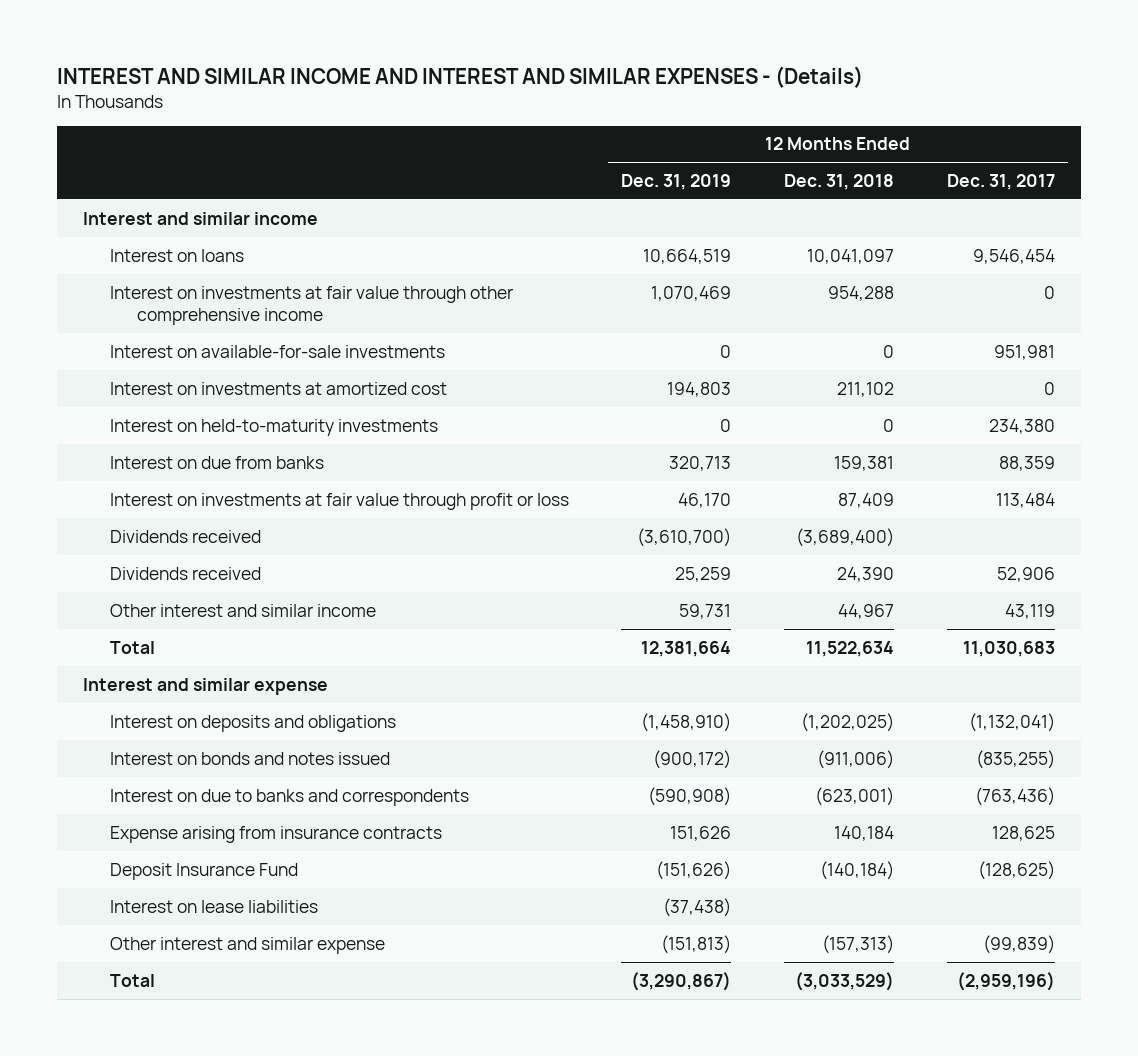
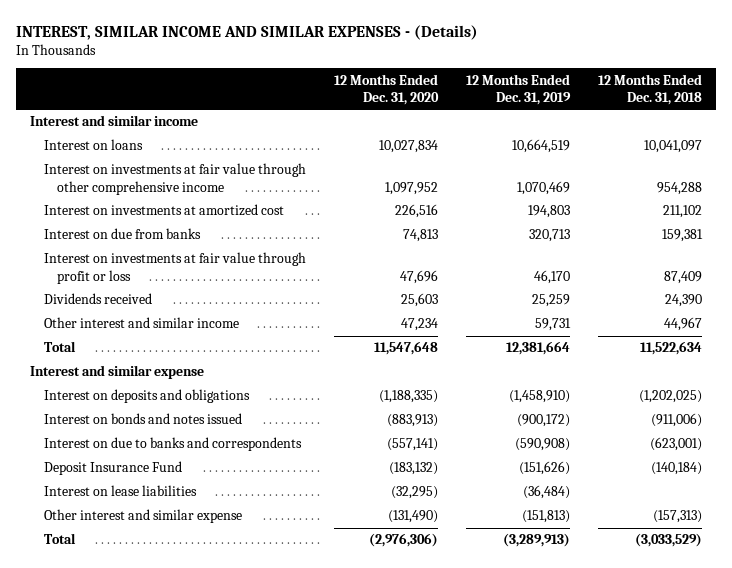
[56,66,863,89] INTEREST AND SIMILAR INCOME AND INTEREST AND SIMILAR EXPENSES - (Details) -> [15,24,478,40] INTEREST, SIMILAR INCOME AND SIMILAR EXPENSES - (Details)
[946,173,1055,190] Dec. 31, 2017 -> none
none -> [333,73,439,105] 12 Months Ended Dec. 31, 2020
[109,344,445,358] Interest on available-for-sale investments -> none
[109,418,438,436] Interest on held-to-maturity investments -> none
[109,529,261,543] Dividends received -> none
[109,825,442,843] Expense arising from insurance contracts -> none
[663,897,732,917] (37,438) -> [523,485,571,500] (36,484)
[631,971,732,991] (3,290,867) -> [503,533,571,548] (3,289,913)

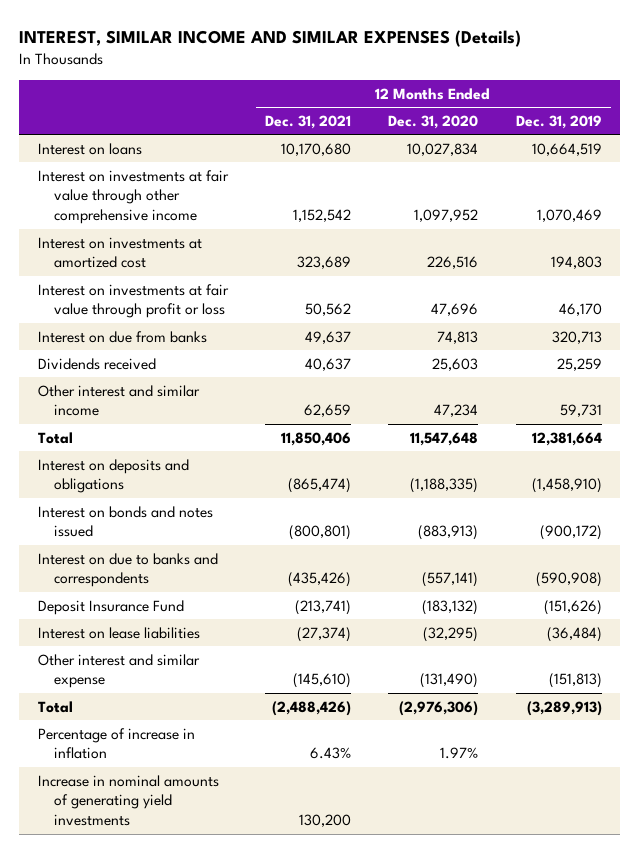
[15,24,478,40] INTEREST, SIMILAR INCOME AND SIMILAR EXPENSES - (Details) -> [18,30,521,48] INTEREST, SIMILAR INCOME AND SIMILAR EXPENSES (Details)
[598,73,703,105] 12 Months Ended Dec. 31, 2018 -> none
none -> [264,114,351,129] Dec. 31, 2021
[30,115,199,127] Interest and similar income -> none
[43,228,201,240] Interest on due from banks -> [37,330,207,343] Interest on due from banks
[30,365,205,380] Interest and similar expense -> none
none -> [37,727,195,760] Percentage of increase in inflation
none -> [37,774,219,827] Increase in nominal amounts of generating yield investments

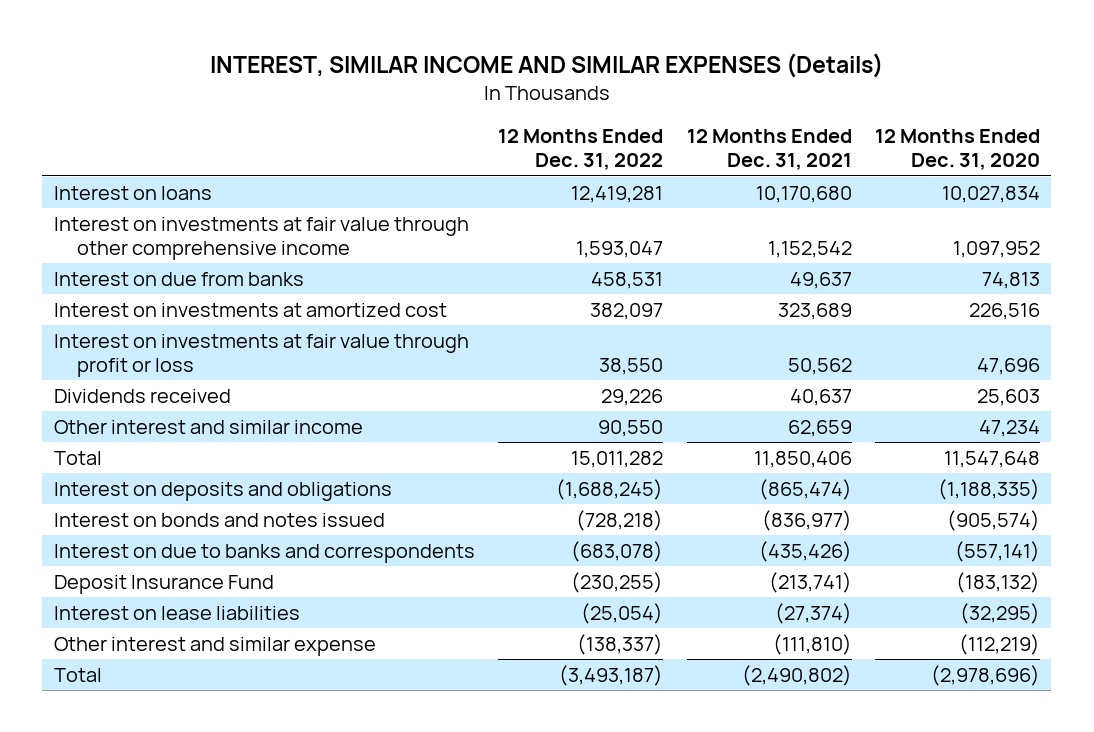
[515,114,602,129] Dec. 31, 2019 -> none
none -> [498,129,664,171] 12 Months Ended Dec. 31, 2022
[37,330,207,343] Interest on due from banks -> [54,271,305,286] Interest on due from banks
[288,525,351,541] (800,801) -> [761,509,852,531] (836,977)
[418,525,479,541] (883,913) -> [946,509,1040,531] (905,574)
[37,727,195,760] Percentage of increase in inflation -> none
[37,774,219,827] Increase in nominal amounts of generating yield investments -> none
[292,673,351,689] (145,610) -> [772,633,852,655] (111,810)
[420,673,479,689] (131,490) -> [958,633,1040,655] (112,219)
[271,700,351,716] (2,488,426) -> [741,664,852,686] (2,490,802)
[399,700,479,716] (2,976,306) -> [930,664,1040,686] (2,978,696)

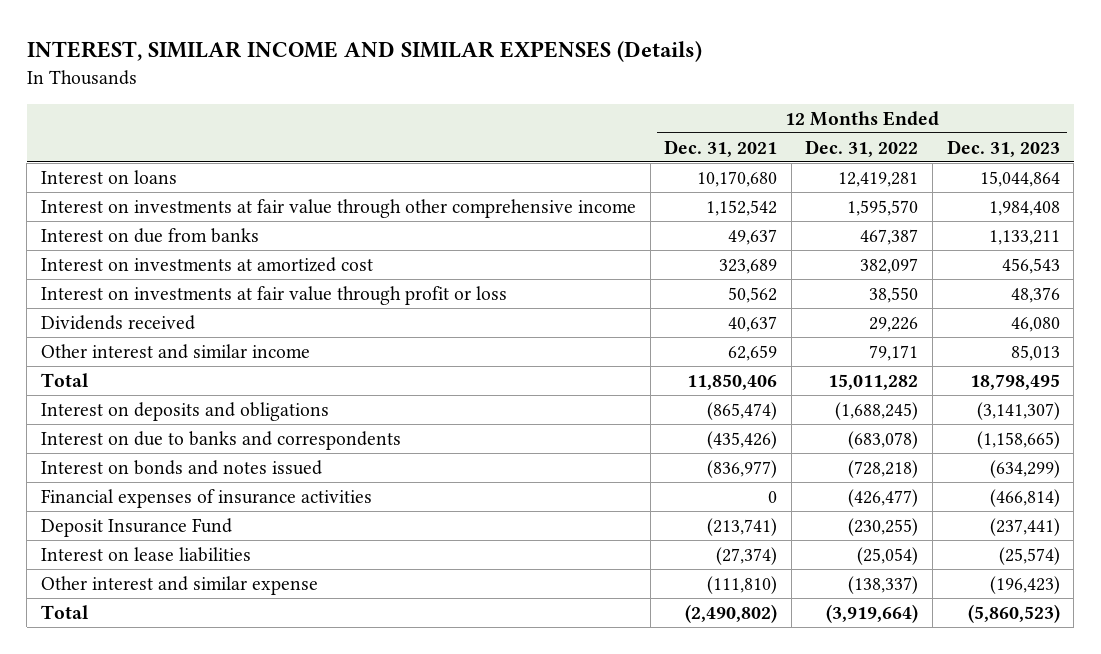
[874,129,1040,171] 12 Months Ended Dec. 31, 2020 -> none
none -> [946,139,1060,157] Dec. 31, 2023
[576,240,664,258] 1,593,047 -> [847,199,919,216] 1,595,570
[591,271,664,289] 458,531 -> [860,228,919,245] 467,387
[598,419,664,437] 90,550 -> [869,344,919,361] 79,171
[54,512,386,527] Interest on bonds and notes issued -> [40,459,322,475] Interest on bonds and notes issued
none -> [40,488,372,508] Financial expenses of insurance activities
[559,664,664,686] (3,493,187) -> [826,603,919,623] (3,919,664)

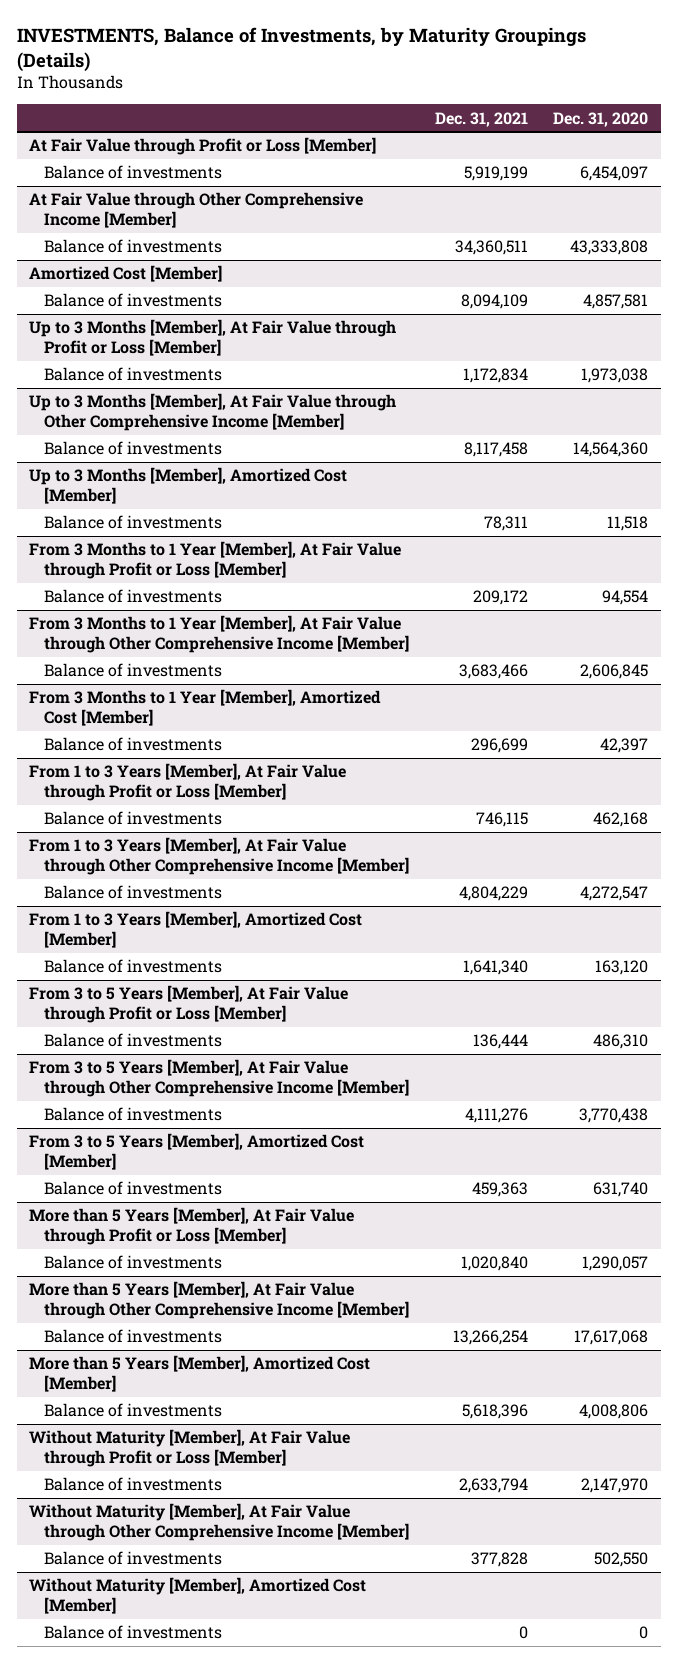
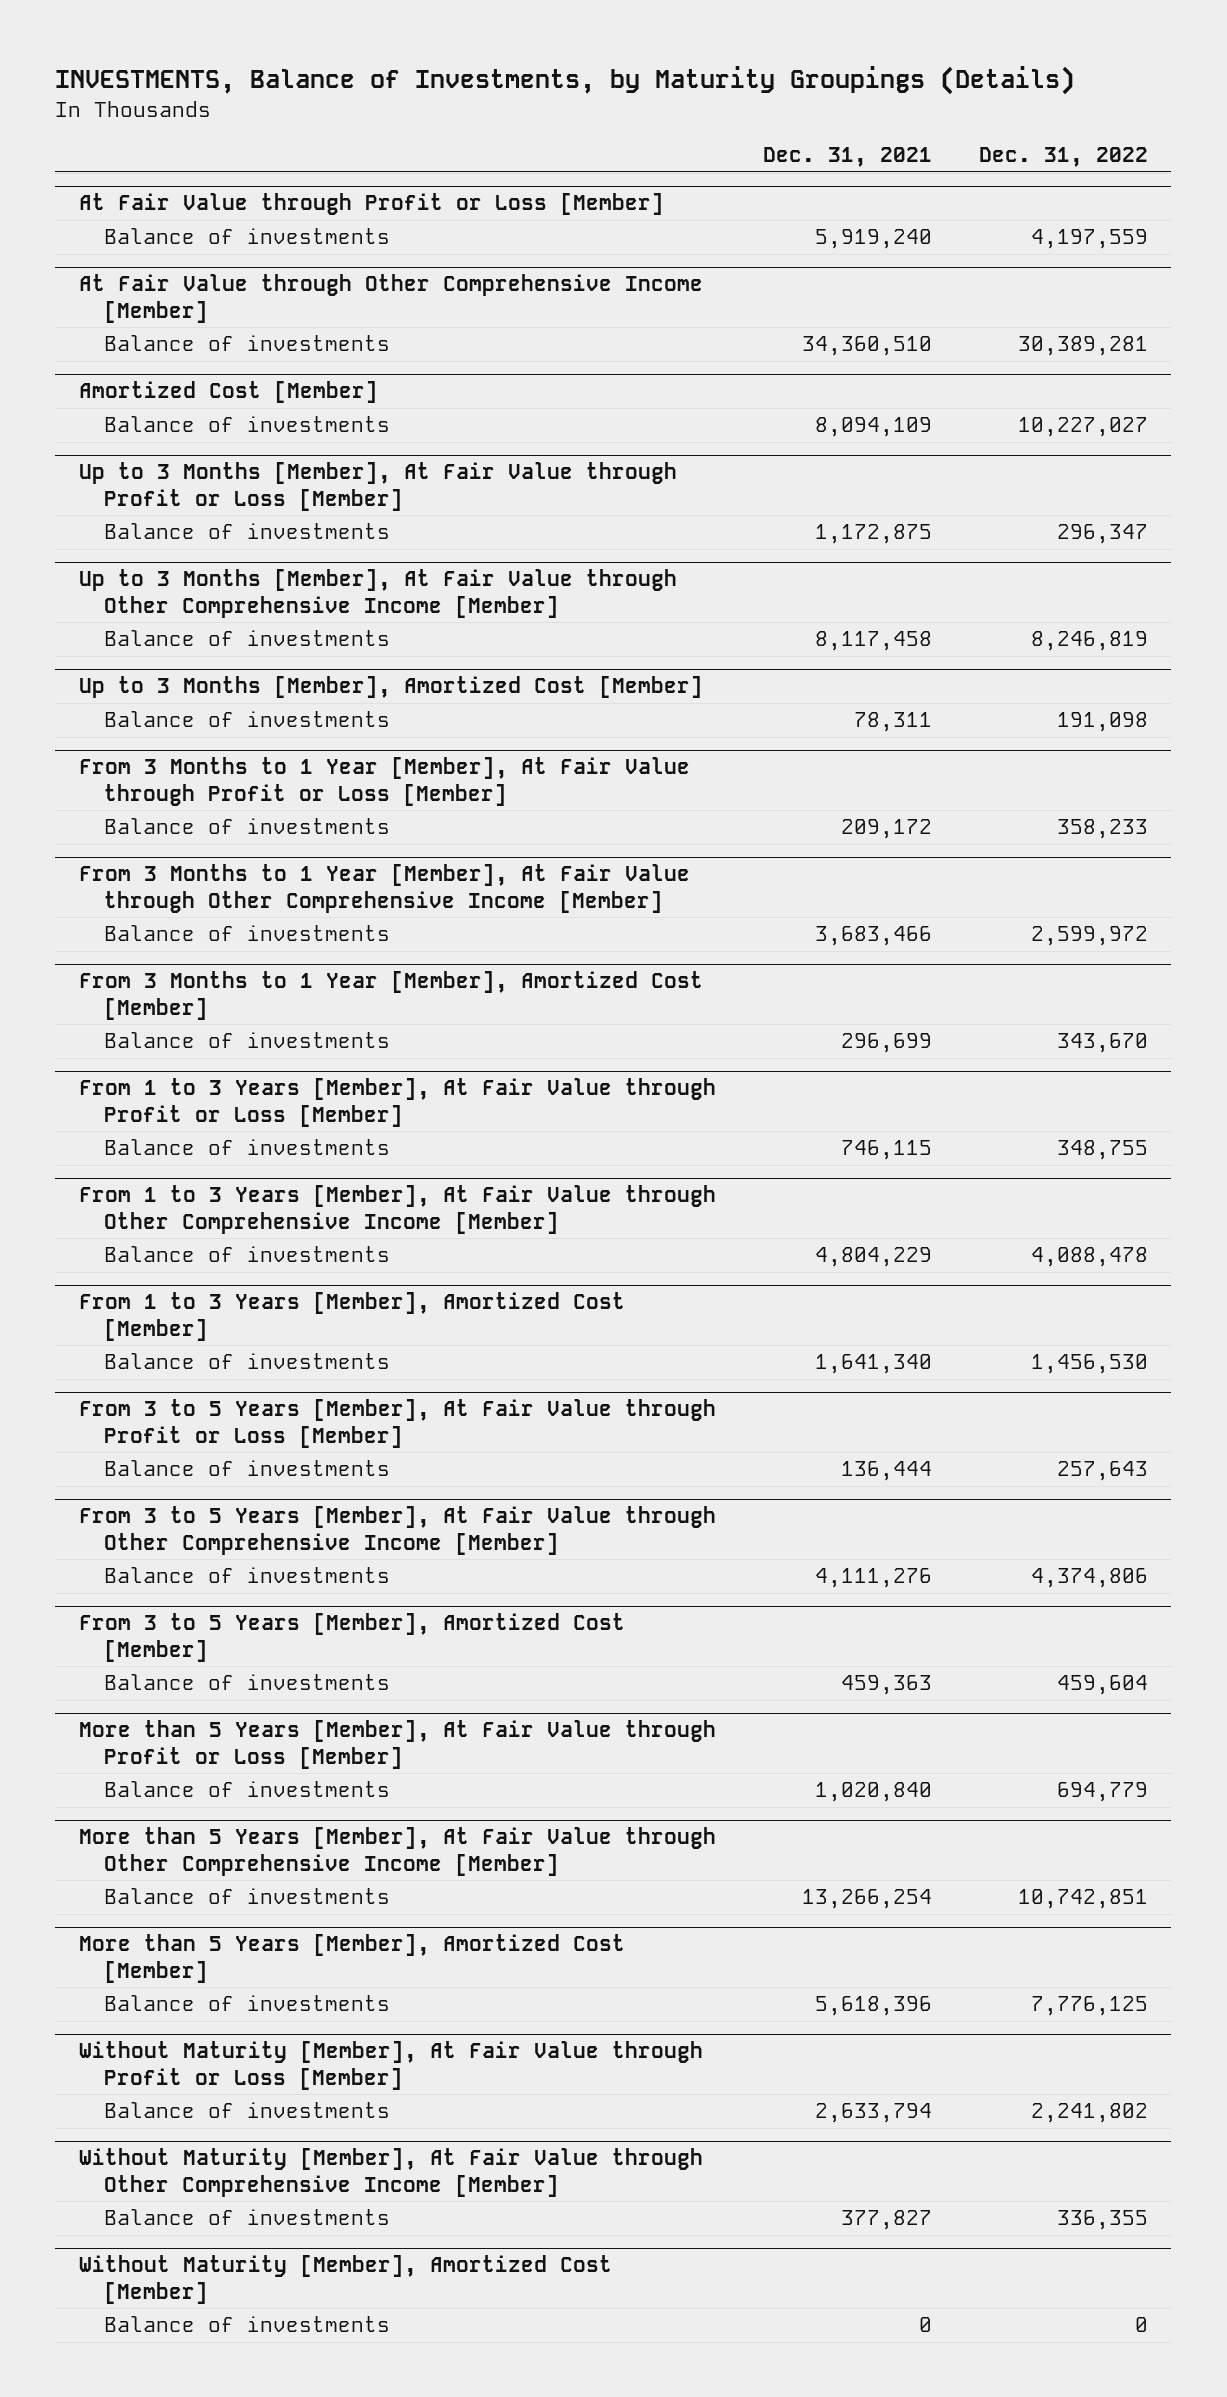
[553,111,649,127] Dec. 31, 2020 -> none
none -> [978,147,1148,168] Dec. 31, 2022
[463,166,528,182] 5,919,199 -> [814,229,932,250] 5,919,240
[454,240,528,256] 34,360,511 -> [801,336,932,357] 34,360,510
[462,368,528,384] 1,172,834 -> [814,524,932,545] 1,172,875
[470,1552,528,1568] 377,828 -> [840,2210,932,2231] 377,827

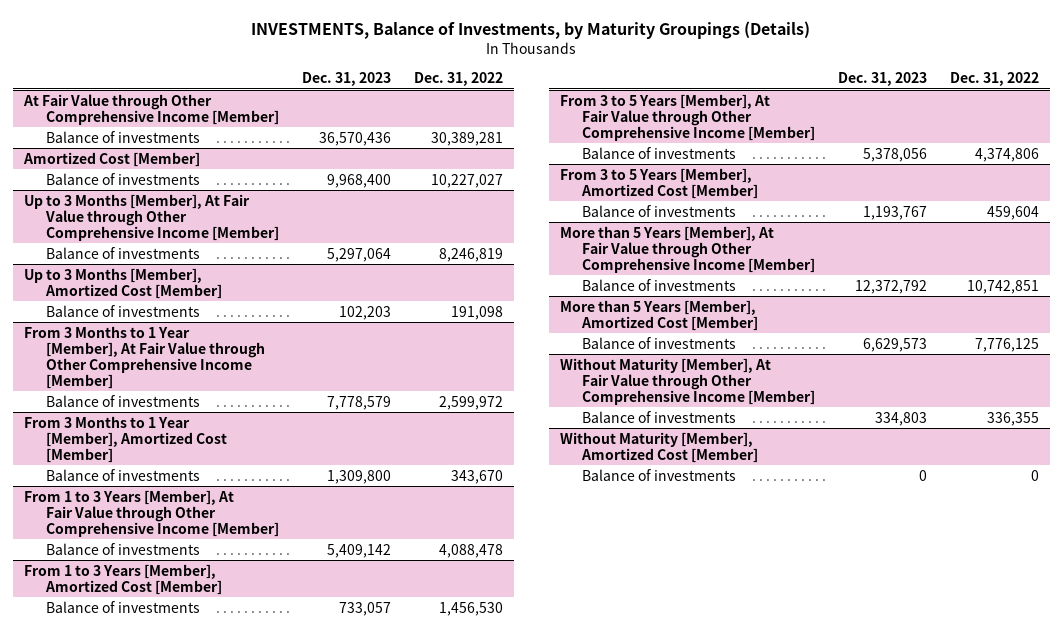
[762,147,932,168] Dec. 31, 2021 -> none
none -> [301,72,391,87] Dec. 31, 2023
[78,193,664,216] At Fair Value through Profit or Loss [Member] -> none
[104,228,391,245] Balance of investments -> none
[78,462,677,511] Up to 3 Months [Member], At Fair Value through Profit or Loss [Member] -> none
[104,523,391,540] Balance of investments -> none
[78,757,690,806] From 3 Months to 1 Year [Member], At Fair Value through Profit or Loss [Member] -> none
[104,818,391,835] Balance of investments -> none
[78,1078,716,1127] From 1 to 3 Years [Member], At Fair Value through Profit or Loss [Member] -> none
[104,1139,391,1156] Balance of investments -> none
[78,1399,716,1448] From 3 to 5 Years [Member], At Fair Value through Profit or Loss [Member] -> none
[104,1460,391,1477] Balance of investments -> none
[78,1720,716,1769] More than 5 Years [Member], At Fair Value through Profit or Loss [Member] -> none
[104,1781,391,1798] Balance of investments -> none
[78,2041,703,2090] Without Maturity [Member], At Fair Value through Profit or Loss [Member] -> none
[104,2102,391,2119] Balance of investments -> none

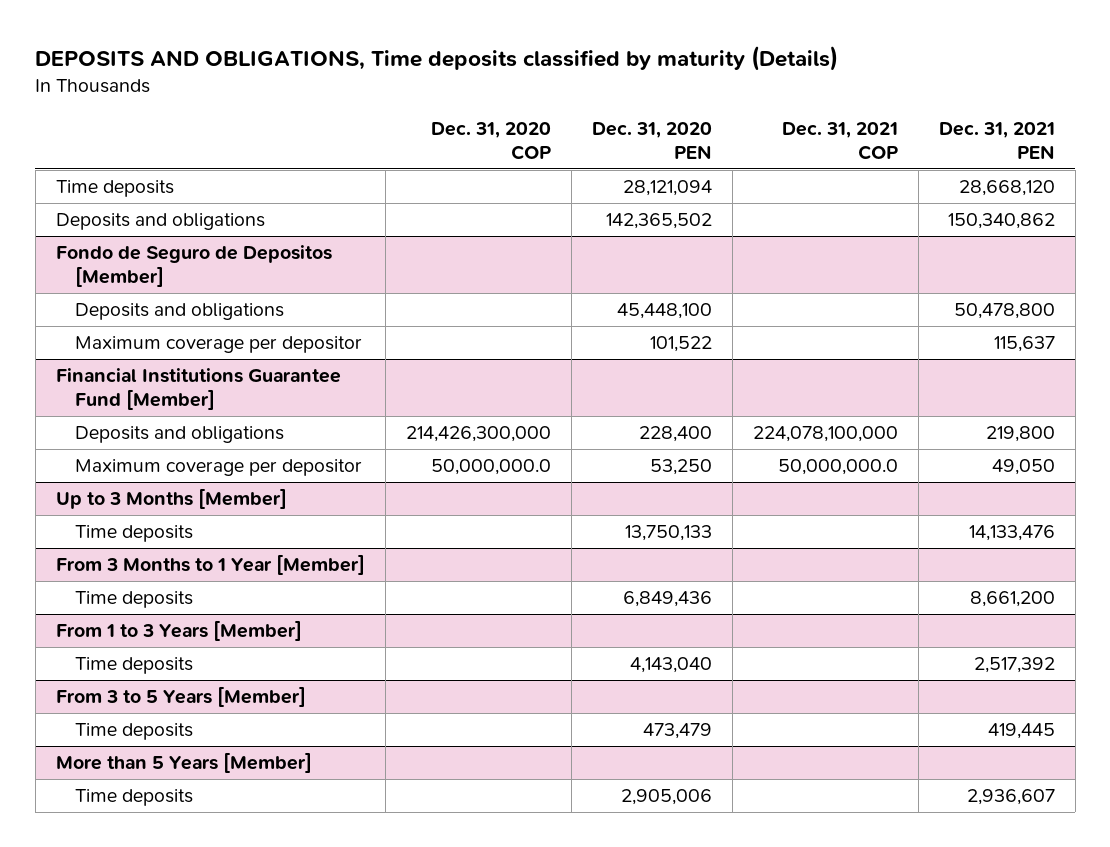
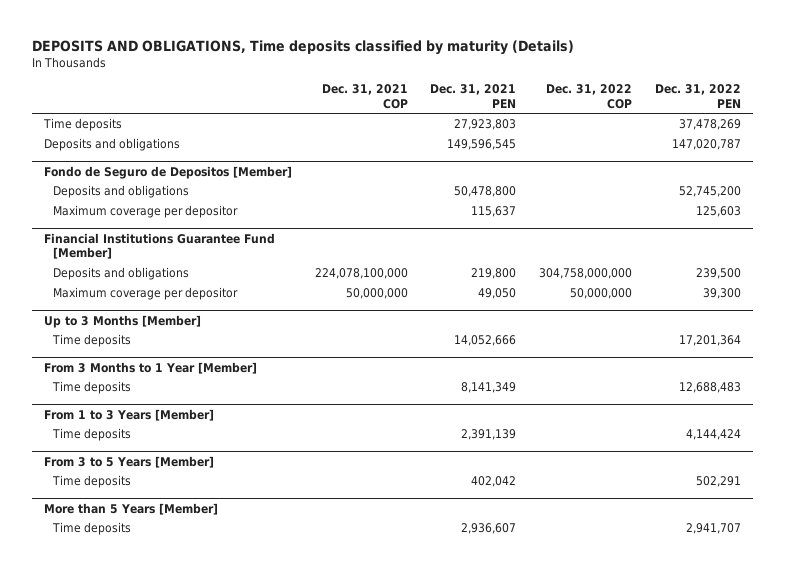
[430,122,551,160] Dec. 31, 2020 COP -> none
[591,122,712,159] Dec. 31, 2020 PEN -> none
none -> [546,84,633,110] Dec. 31, 2022 COP
none -> [655,84,742,109] Dec. 31, 2022 PEN
[958,180,1055,197] 28,668,120 -> [454,119,517,131] 27,923,803
[947,213,1055,230] 150,340,862 -> [447,139,517,151] 149,596,545
[777,459,898,476] 50,000,000.0 -> [345,288,408,300] 50,000,000
[968,525,1055,542] 14,133,476 -> [454,335,517,347] 14,052,666
[969,591,1055,608] 8,661,200 -> [461,382,517,394] 8,141,349
[973,657,1055,674] 2,517,392 -> [461,429,517,441] 2,391,139
[987,723,1055,740] 419,445 -> [471,476,517,488] 402,042

